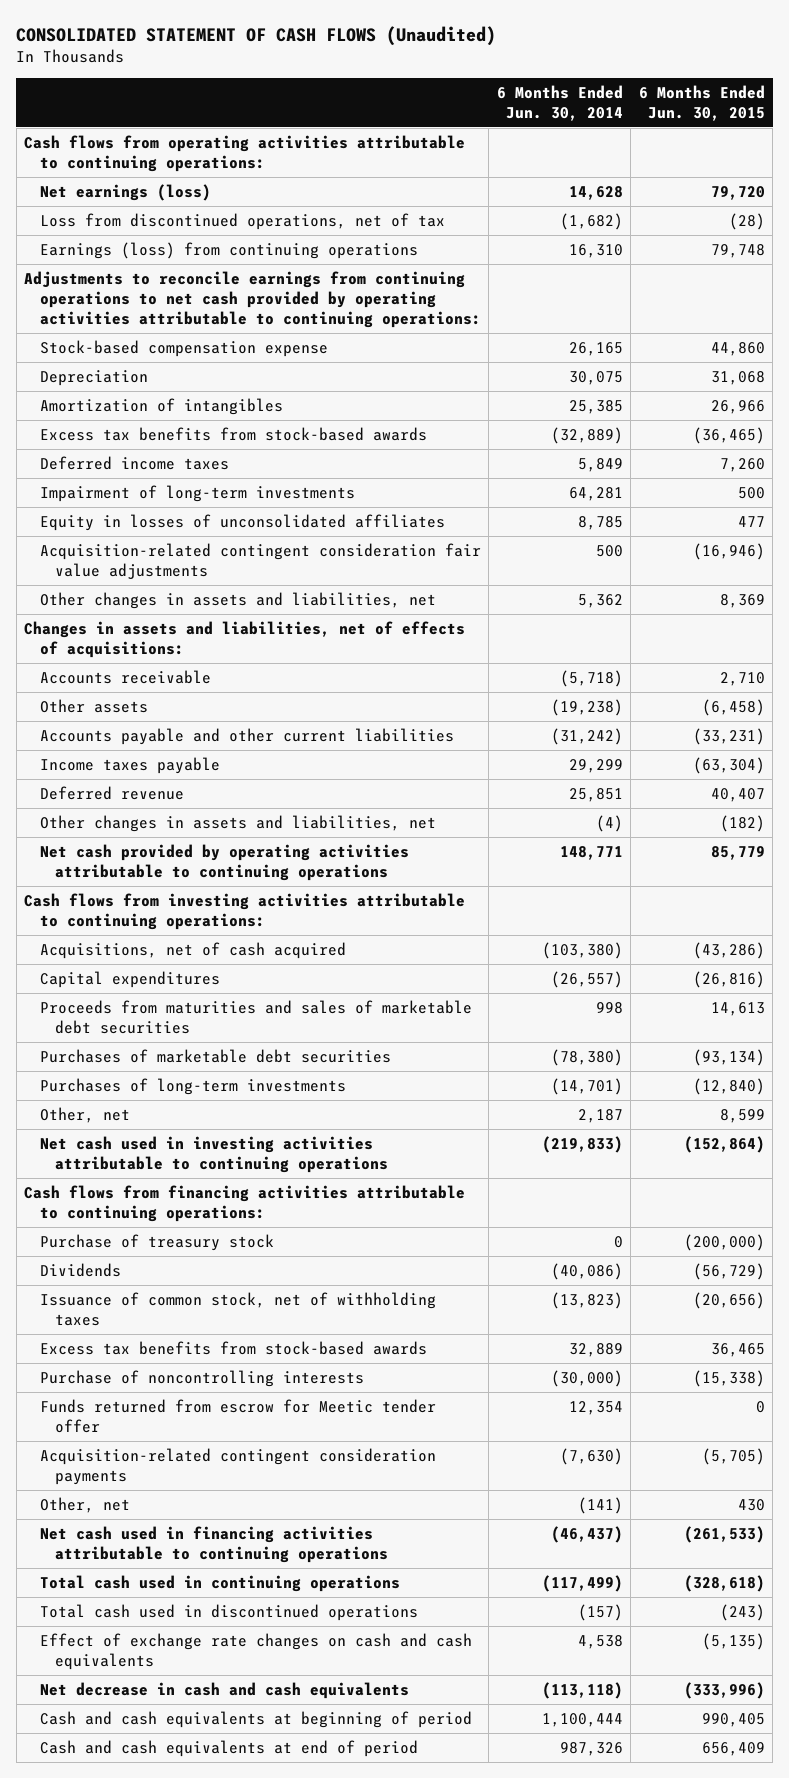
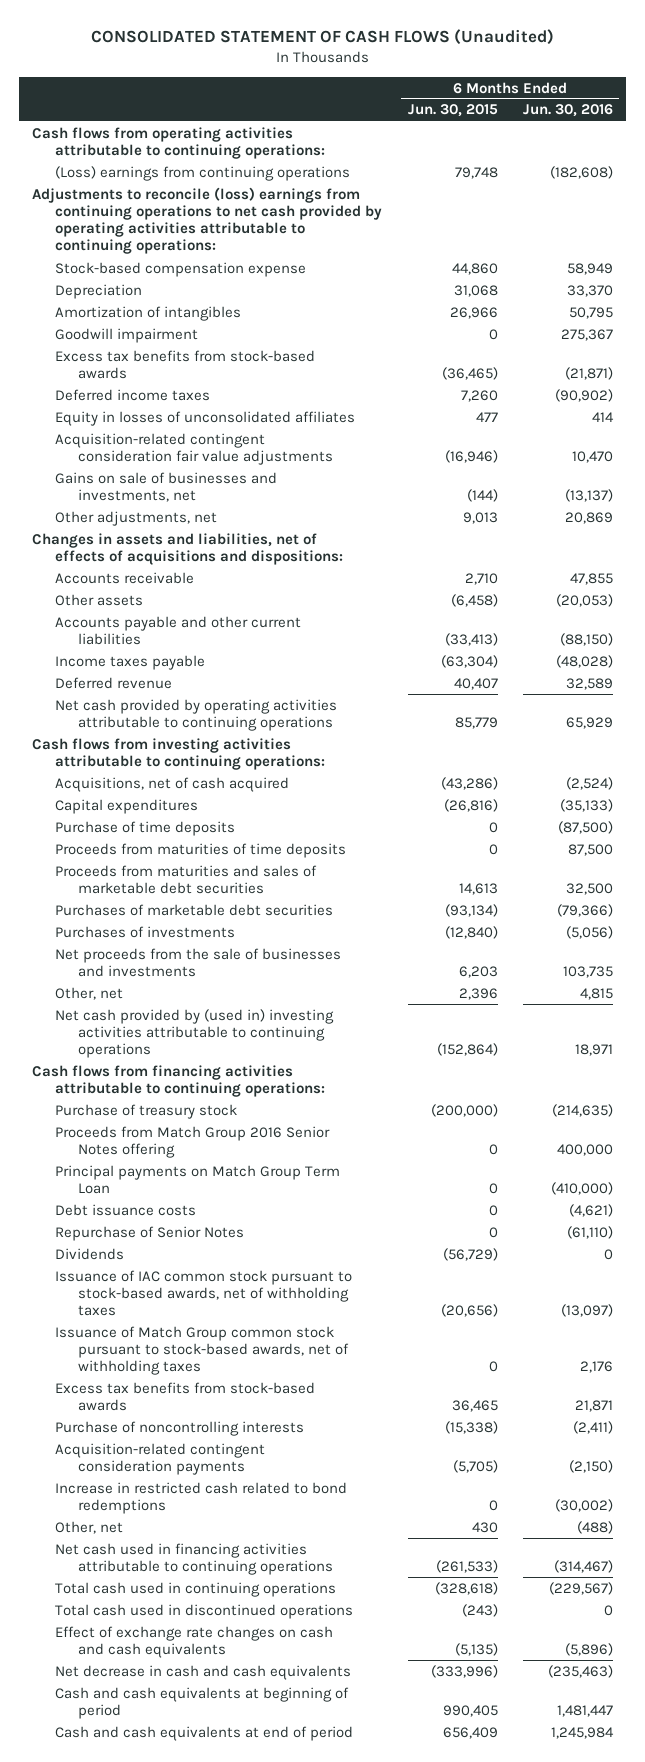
[496,84,623,121] 6 Months Ended Jun. 30, 2014 -> none
none -> [523,104,614,118] Jun. 30, 2016
[39,184,211,202] Net earnings (loss) -> none
[39,213,445,231] Loss from discontinued operations, net of tax -> none
[39,242,418,260] Earnings (loss) from continuing operations -> [55,165,351,181] (Loss) earnings from continuing operations
[24,271,481,328] Adjustments to reconcile earnings from continuing operations to net cash provided by operating activities attributable to continuing operations: -> [32,186,383,255] Adjustments to reconcile (loss) earnings from continuing operations to net cash provided by operating activities attributable to continuing operations:
none -> [55,327,199,343] Goodwill impairment
[39,485,355,503] Impairment of long-term investments -> none
none -> [55,471,278,502] Gains on sale of businesses and investments, net
[39,592,436,610] Other changes in assets and liabilities, net -> [55,510,218,526] Other adjustments, net
[719,594,765,609] 8,369 -> [462,511,498,524] 9,013
[24,621,466,658] Changes in assets and liabilities, net of effects of acquisitions: -> [32,532,344,565] Changes in assets and liabilities, net of effects of acquisitions and dispositions:
[692,728,765,746] (33,231) -> [444,632,498,646] (33,413)
[39,815,436,833] Other changes in assets and liabilities, net -> none
none -> [55,820,236,836] Purchase of time deposits
none -> [55,842,347,858] Proceeds from maturities of time deposits
[39,1078,346,1096] Purchases of long-term investments -> [55,925,236,938] Purchases of investments
none -> [55,947,342,977] Net proceeds from the sale of businesses and investments
[719,1109,765,1124] 8,599 -> [458,987,498,1000] 2,396
[39,1136,389,1173] Net cash used in investing activities attributable to continuing operations -> [55,1008,335,1059] Net cash provided by (used in) investing activities attributable to continuing operations
none -> [55,1125,331,1158] Proceeds from Match Group 2016 Senior Notes offering
none -> [55,1164,341,1194] Principal payments on Match Group Term Loan
none -> [55,1203,197,1216] Debt issuance costs
none -> [55,1225,245,1241] Repurchase of Senior Notes
[39,1292,436,1326] Issuance of common stock, net of withholding taxes -> [55,1269,353,1317] Issuance of IAC common stock pursuant to stock-based awards, net of withholding taxes
none -> [55,1325,350,1376] Issuance of Match Group common stock pursuant to stock-based awards, net of withholding taxes
[39,1399,436,1433] Funds returned from escrow for Meetic tender offer -> none
none -> [55,1481,348,1514] Increase in restricted cash related to bond redemptions

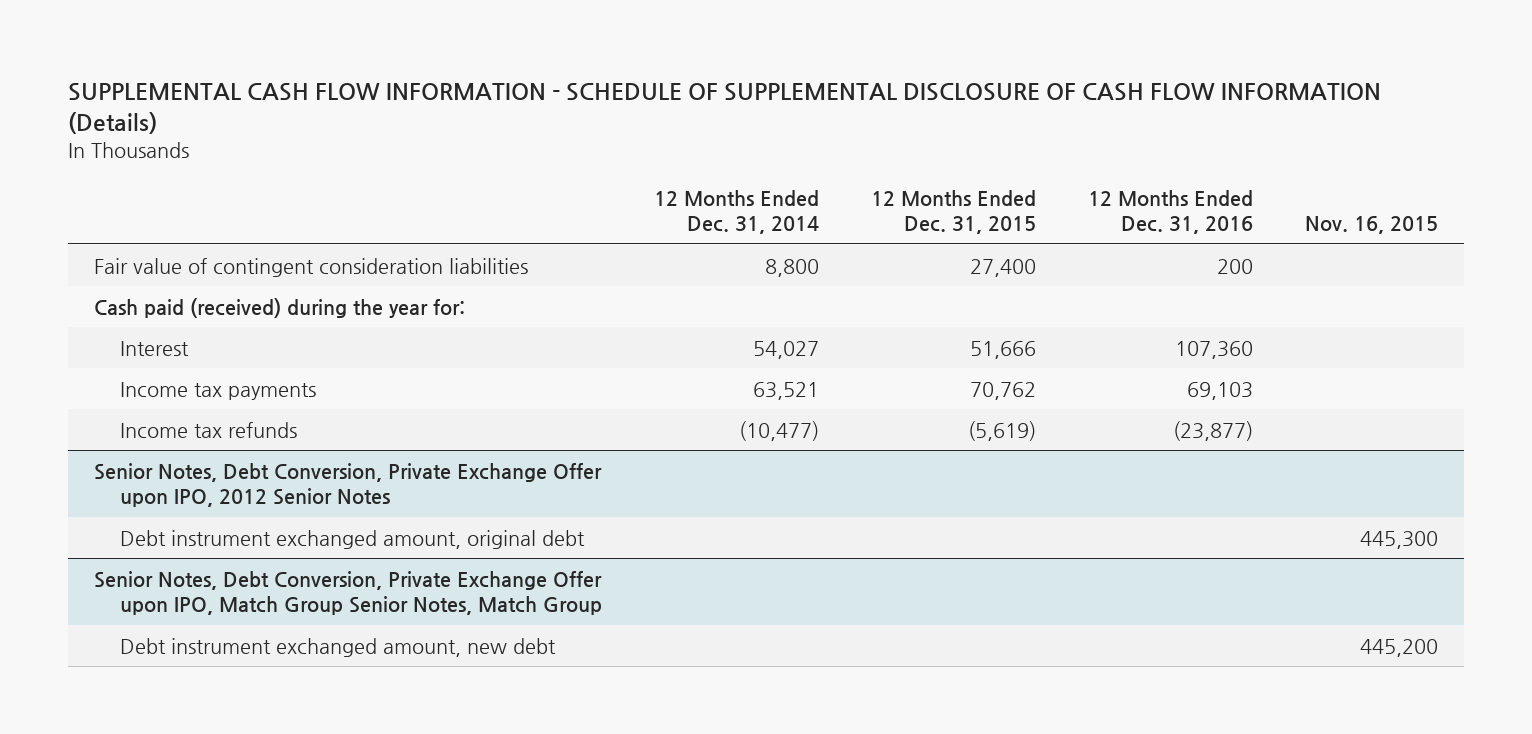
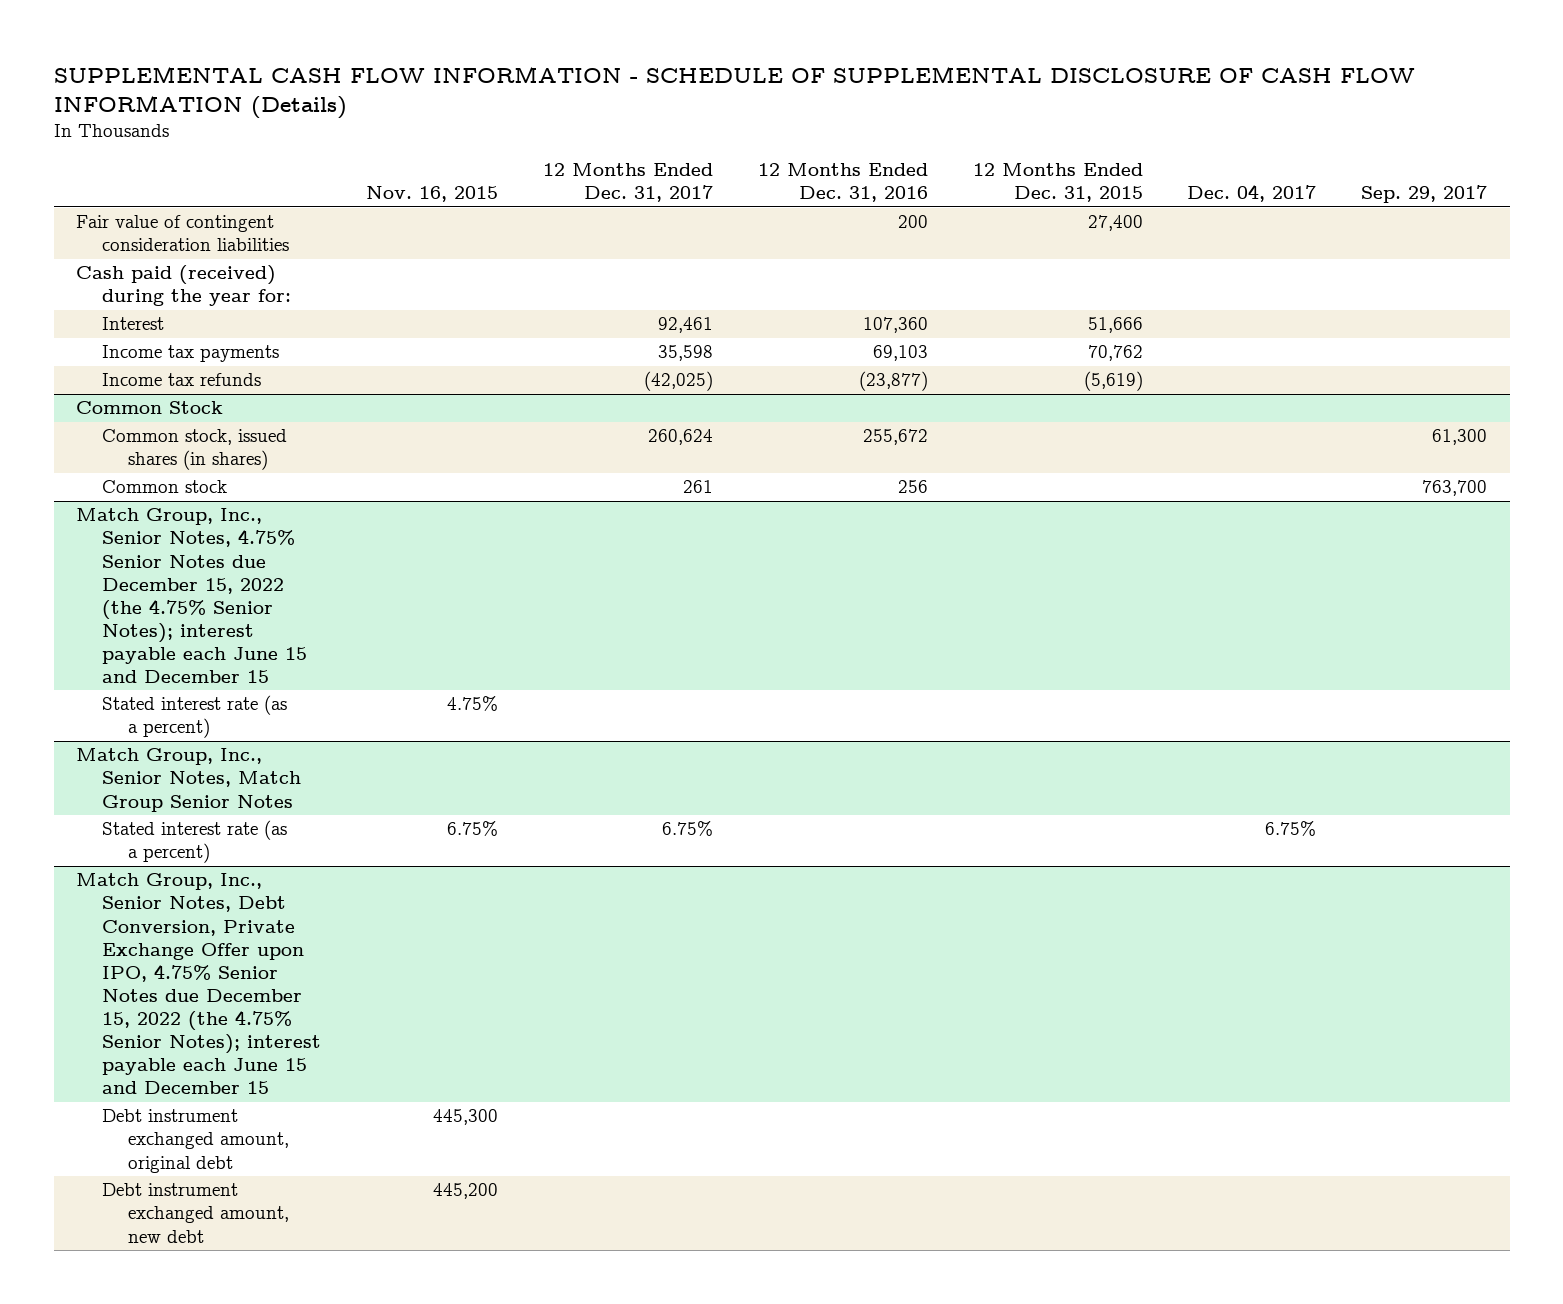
[654,189,820,235] 12 Months Ended Dec. 31, 2014 -> none
none -> [542,163,713,203] 12 Months Ended Dec. 31, 2017
none -> [1187,184,1317,203] Dec. 04, 2017
none -> [1361,185,1488,204] Sep. 29, 2017
[94,462,603,508] Senior Notes, Debt Conversion, Private Exchange Offer upon IPO, 2012 Senior Notes -> none
none -> [76,401,224,415] Common Stock
none -> [102,429,288,471] Common stock, issued shares (in shares)
none -> [102,480,228,494] Common stock
none -> [76,508,308,684] Match Group, Inc., Senior Notes, 4.75% Senior Notes due December 15, 2022 (the 4.75% Senior Notes); interest payable each June 15 and December 15
none -> [102,695,288,739] Stated interest rate (as a percent)
none -> [76,748,302,812] Match Group, Inc., Senior Notes, Match Group Senior Notes
none -> [102,820,288,864] Stated interest rate (as a percent)
none -> [76,873,322,1095] Match Group, Inc., Senior Notes, Debt Conversion, Private Exchange Offer upon IPO, 4.75% Senior Notes due December 15, 2022 (the 4.75% Senior Notes); interest payable each June 15 and December 15
[94,570,603,616] Senior Notes, Debt Conversion, Private Exchange Offer upon IPO, Match Group Senior Notes, Match Group -> none

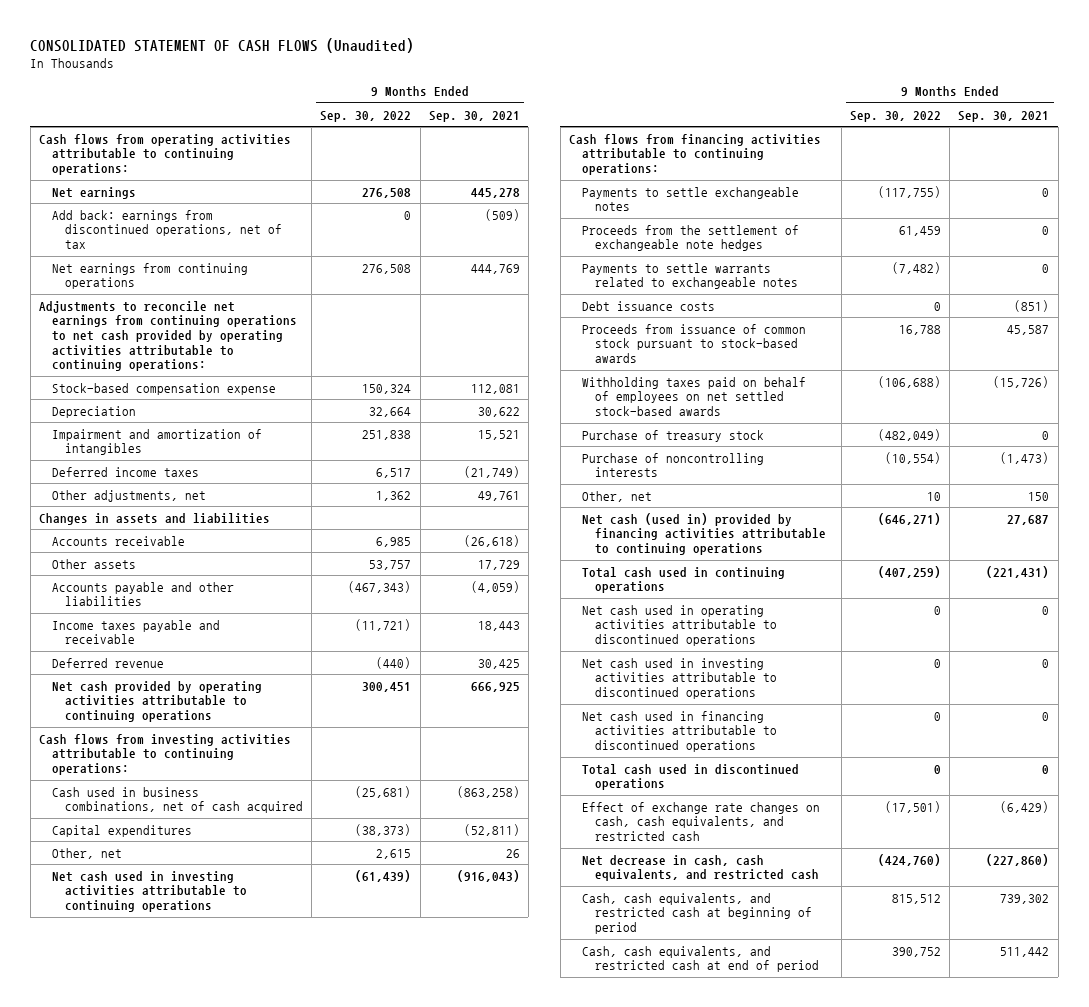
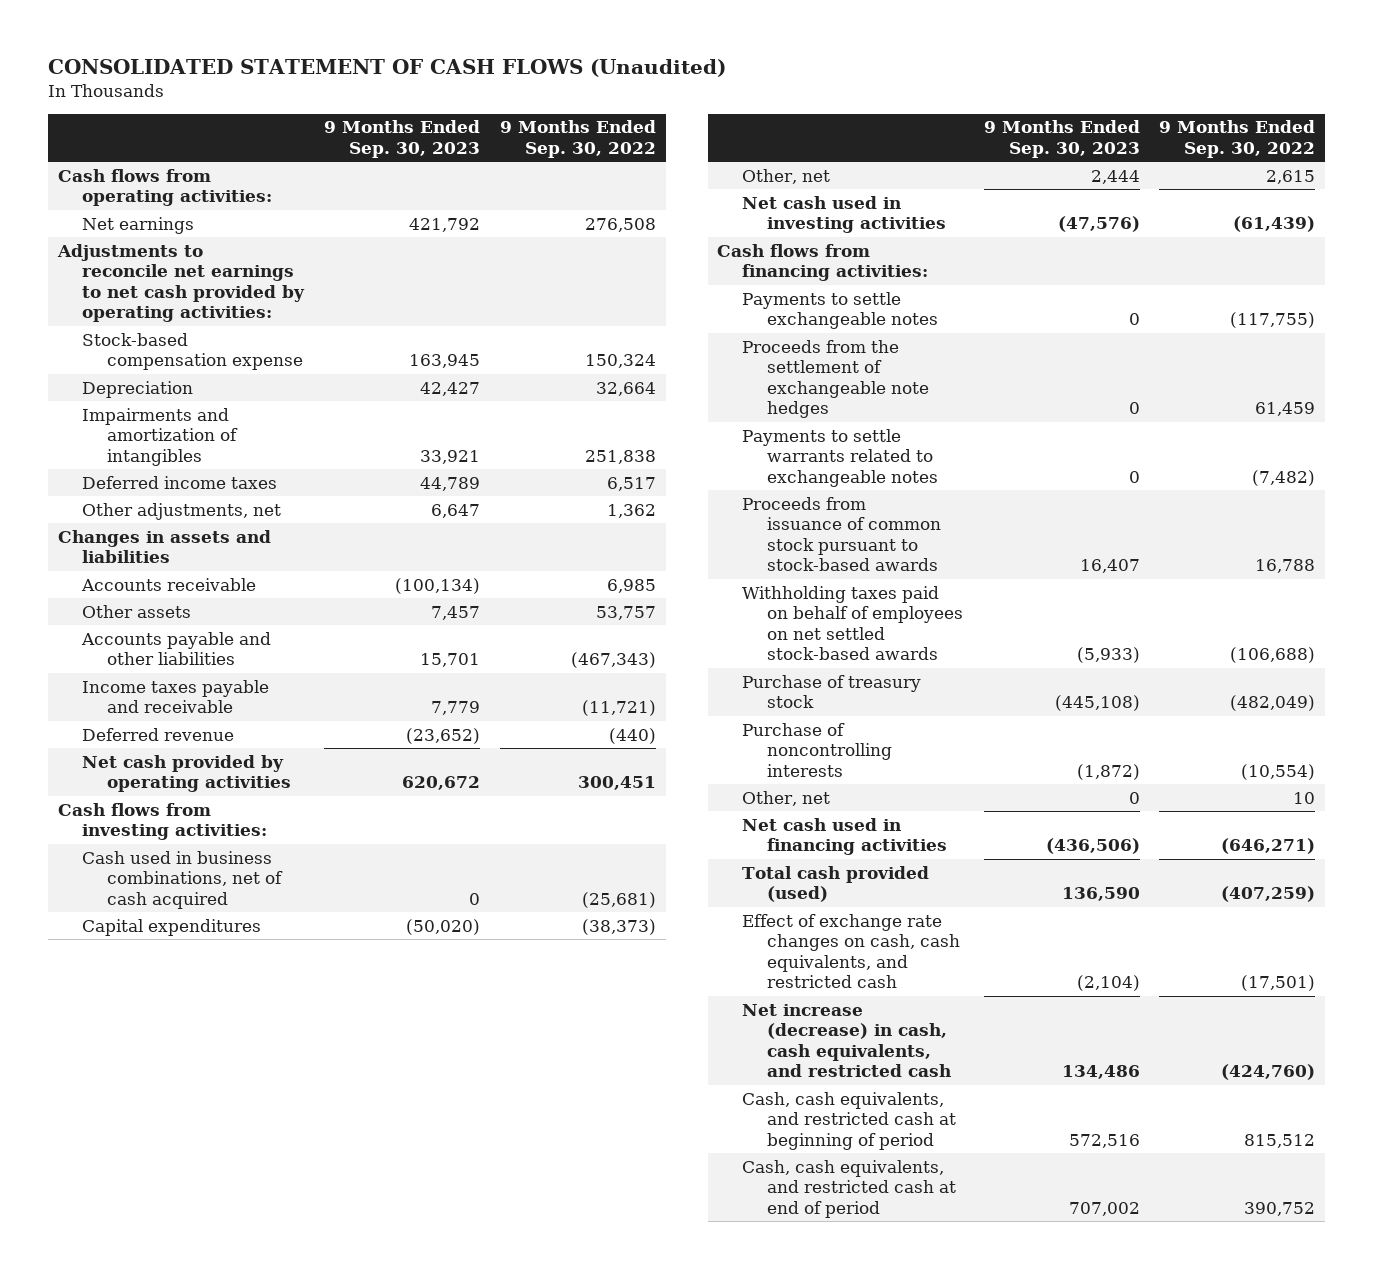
[428,110,520,122] Sep. 30, 2021 -> none
none -> [324,120,481,158] 9 Months Ended Sep. 30, 2023
[39,133,292,175] Cash flows from operating activities attributable to continuing operations: -> [57,168,273,207] Cash flows from operating activities:
[52,209,283,249] Add back: earnings from discontinued operations, net of tax -> none
[52,262,249,290] Net earnings from continuing operations -> none
[39,300,298,372] Adjustments to reconcile net earnings from continuing operations to net cash provided by operating activities attributable to continuing operations: -> [56,243,306,323] Adjustments to reconcile net earnings to net cash provided by operating activities:
[52,428,263,456] Impairment and amortization of intangibles -> [82,407,239,466] Impairments and amortization of intangibles
[52,680,263,722] Net cash provided by operating activities attributable to continuing operations -> [82,754,292,793] Net cash provided by operating activities
[39,733,292,775] Cash flows from investing activities attributable to continuing operations: -> [57,802,268,841] Cash flows from investing activities:
[52,870,248,912] Net cash used in investing activities attributable to continuing operations -> [742,195,946,234] Net cash used in investing activities
[568,133,821,175] Cash flows from financing activities attributable to continuing operations: -> [717,243,929,282] Cash flows from financing activities:
[581,300,715,311] Debt issuance costs -> none
[581,604,777,646] Net cash used in operating activities attributable to discontinued operations -> none
[581,657,777,699] Net cash used in investing activities attributable to discontinued operations -> none
[581,710,777,752] Net cash used in financing activities attributable to discontinued operations -> none
[581,763,799,791] Total cash used in discontinued operations -> none
[581,512,826,555] Net cash (used in) provided by financing activities attributable to continuing operations -> [742,817,947,856] Net cash used in financing activities
[581,566,785,594] Total cash used in continuing operations -> [742,865,930,903] Total cash provided (used)
[581,854,819,882] Net decrease in cash, cash equivalents, and restricted cash -> [742,1003,951,1078] Net increase (decrease) in cash, cash equivalents, and restricted cash

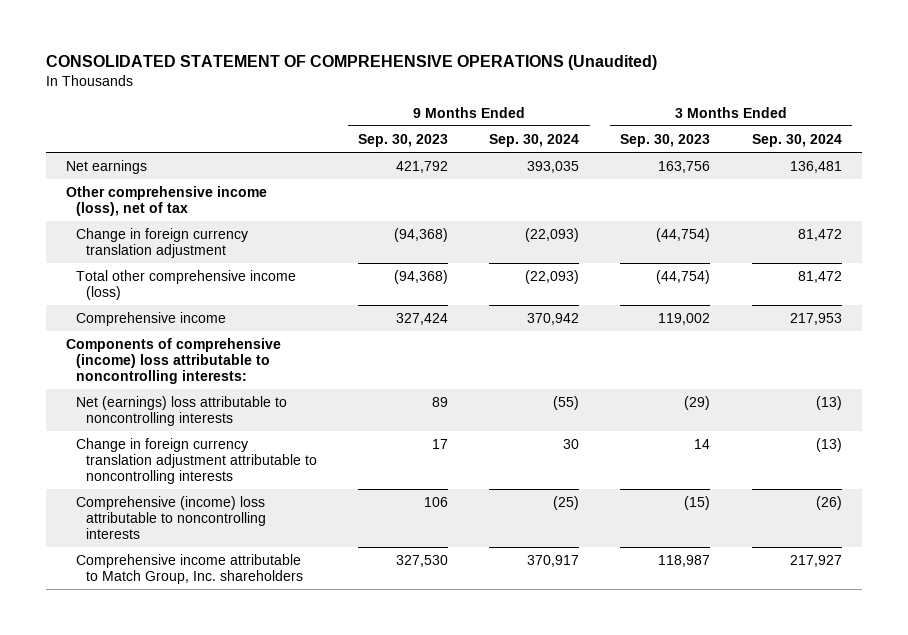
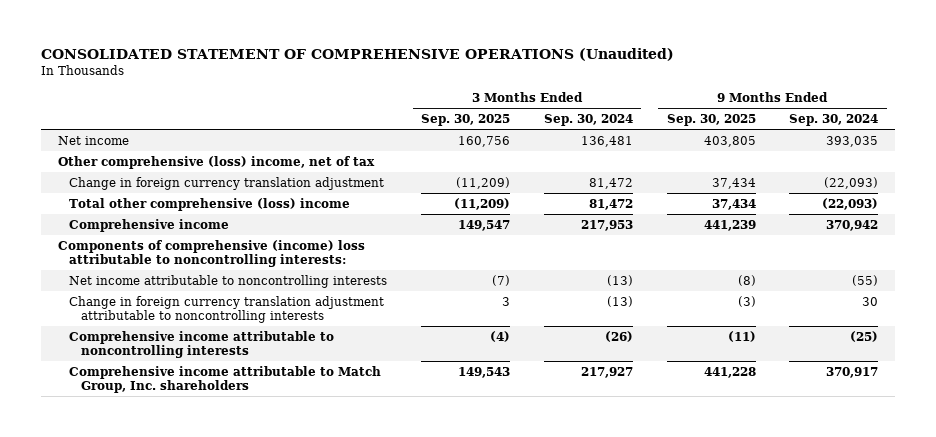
[358,133,449,147] Sep. 30, 2023 -> none
[620,133,711,147] Sep. 30, 2023 -> none
none -> [421,113,511,126] Sep. 30, 2025
none -> [666,113,756,126] Sep. 30, 2025
[66,159,148,174] Net earnings -> [57,135,129,145] Net income
[66,185,268,216] Other comprehensive income (loss), net of tax -> [57,155,375,169] Other comprehensive (loss) income, net of tax
[75,269,296,300] Total other comprehensive income (loss) -> [69,197,351,211] Total other comprehensive (loss) income
[75,395,287,426] Net (earnings) loss attributable to noncontrolling interests -> [69,274,388,288] Net income attributable to noncontrolling interests
[75,495,266,539] Comprehensive (income) loss attributable to noncontrolling interests -> [69,330,335,358] Comprehensive income attributable to noncontrolling interests

